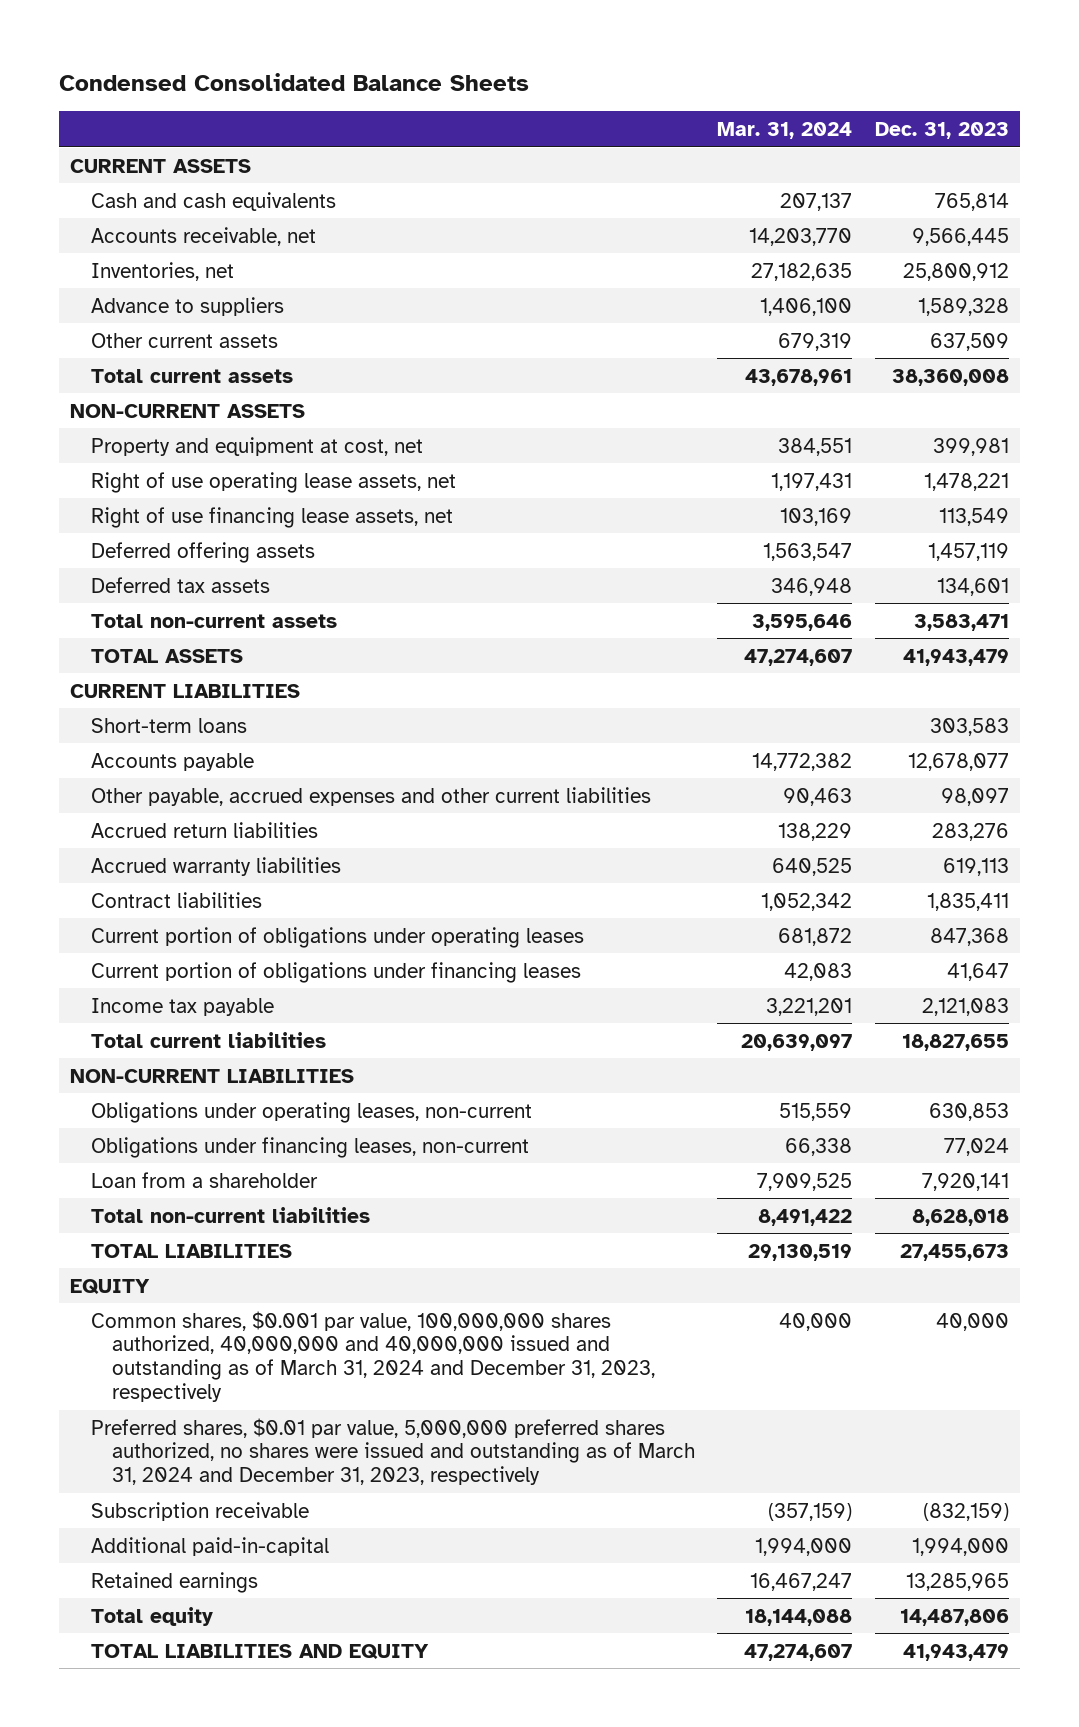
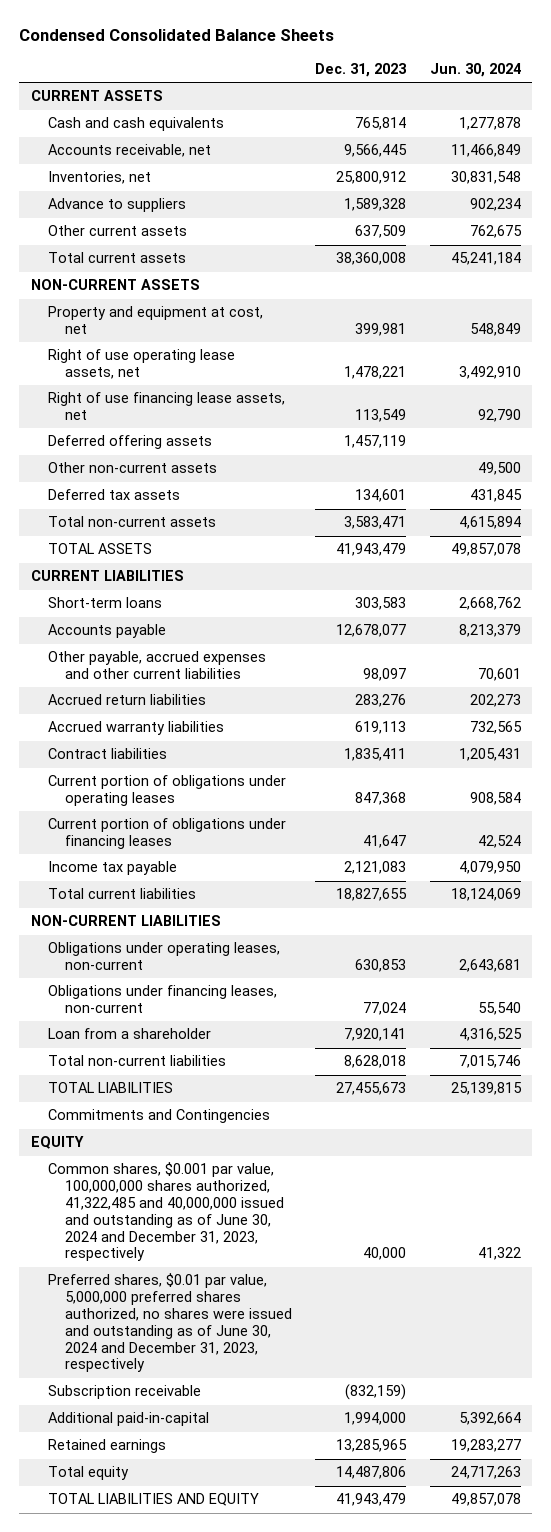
[717,122,853,140] Mar. 31, 2024 -> none
none -> [429,62,521,77] Jun. 30, 2024
none -> [47,462,217,474] Other non-current assets
none -> [47,1109,270,1124] Commitments and Contingencies
[91,1310,655,1403] Common shares, $0.001 par value, 100,000,000 shares authorized, 40,000,000 and 40,000,000 issued and outstanding as of March 31, 2024 and December 31, 2023, respectively -> [47,1162,285,1262] Common shares, $0.001 par value, 100,000,000 shares authorized, 41,322,485 and 40,000,000 issued and outstanding as of June 30, 2024 and December 31, 2023, respectively
[91,1417,695,1486] Preferred shares, $0.01 par value, 5,000,000 preferred shares authorized, no shares were issued and outstanding as of March 31, 2024 and December 31, 2023, respectively -> [47,1273,293,1373] Preferred shares, $0.01 par value, 5,000,000 preferred shares authorized, no shares were issued and outstanding as of June 30, 2024 and December 31, 2023, respectively

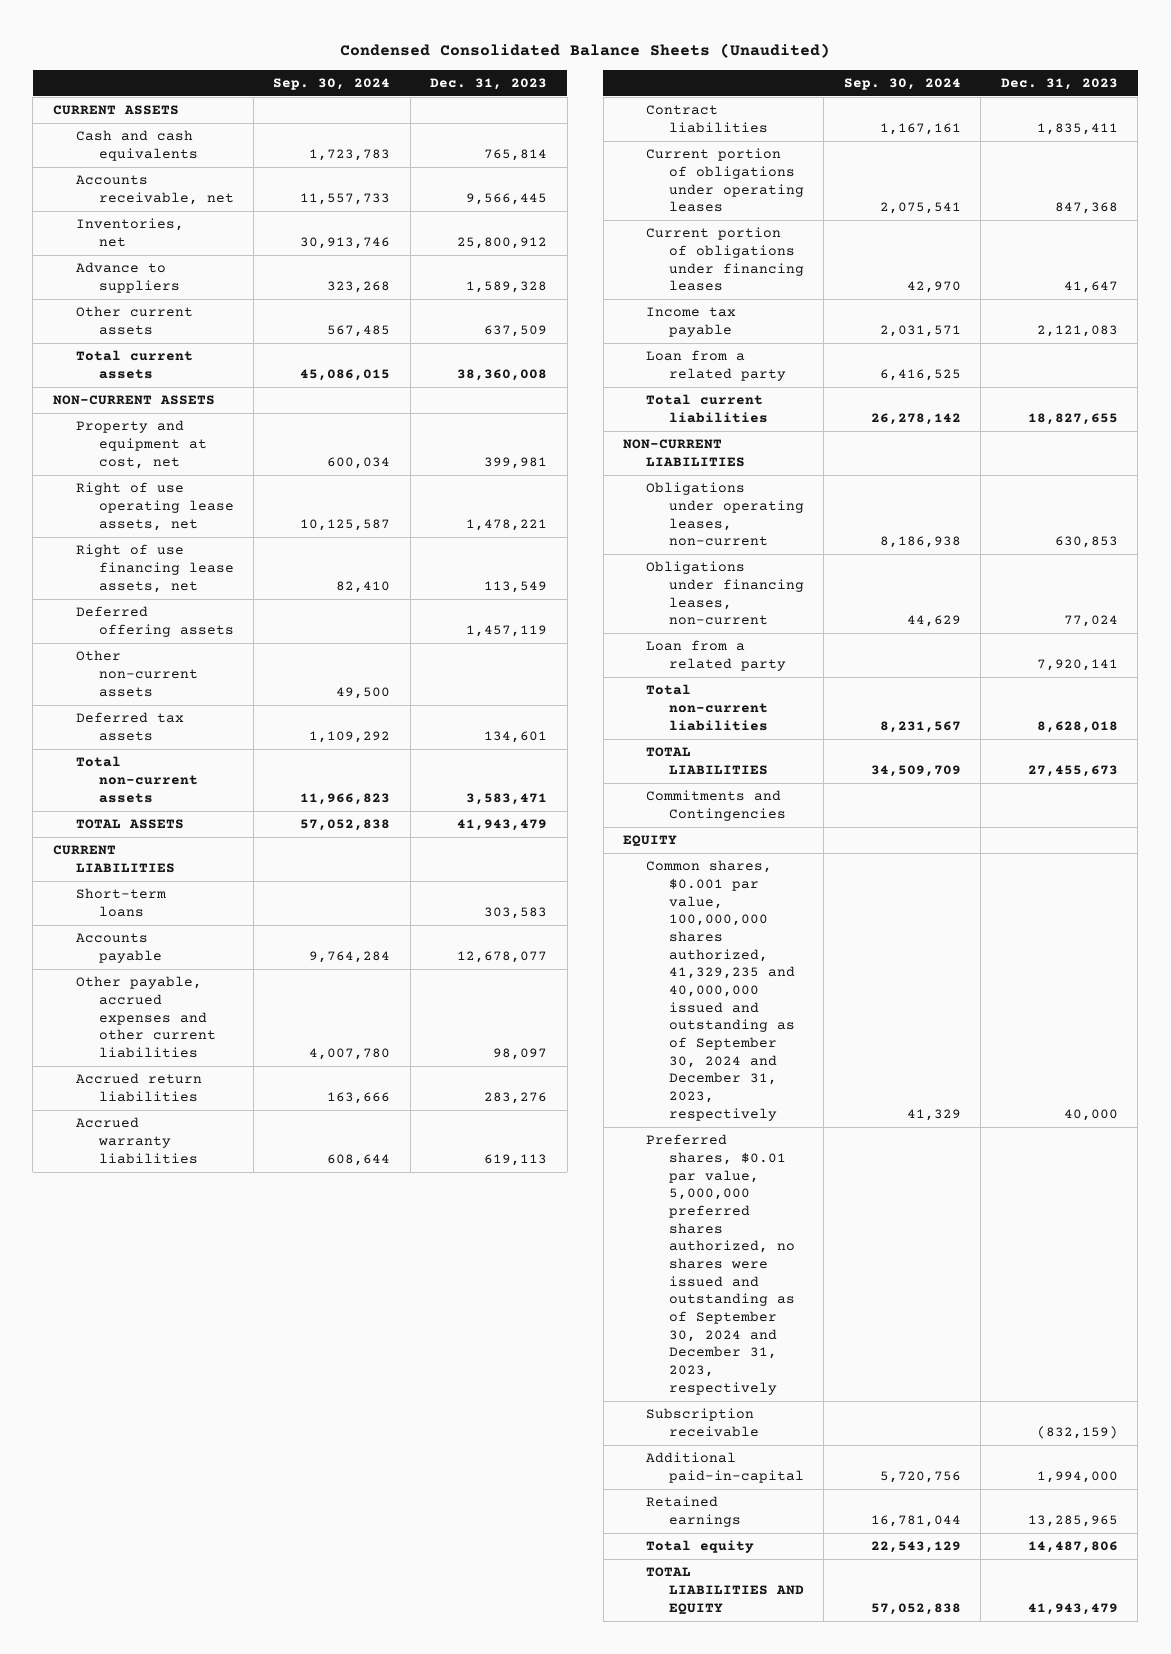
[19,29,335,42] Condensed Consolidated Balance Sheets -> [340,43,831,59] Condensed Consolidated Balance Sheets (Unaudited)
[429,62,521,77] Jun. 30, 2024 -> none
none -> [273,77,391,90] Sep. 30, 2024
none -> [646,350,786,381] Loan from a related party
[47,1028,211,1040] Loan from a shareholder -> [646,640,786,671] Loan from a related party
[47,1162,285,1262] Common shares, $0.001 par value, 100,000,000 shares authorized, 41,322,485 and 40,000,000 issued and outstanding as of June 30, 2024 and December 31, 2023, respectively -> [646,860,795,1121] Common shares, $0.001 par value, 100,000,000 shares authorized, 41,329,235 and 40,000,000 issued and outstanding as of September 30, 2024 and December 31, 2023, respectively
[47,1273,293,1373] Preferred shares, $0.01 par value, 5,000,000 preferred shares authorized, no shares were issued and outstanding as of June 30, 2024 and December 31, 2023, respectively -> [646,1134,795,1395] Preferred shares, $0.01 par value, 5,000,000 preferred shares authorized, no shares were issued and outstanding as of September 30, 2024 and December 31, 2023, respectively

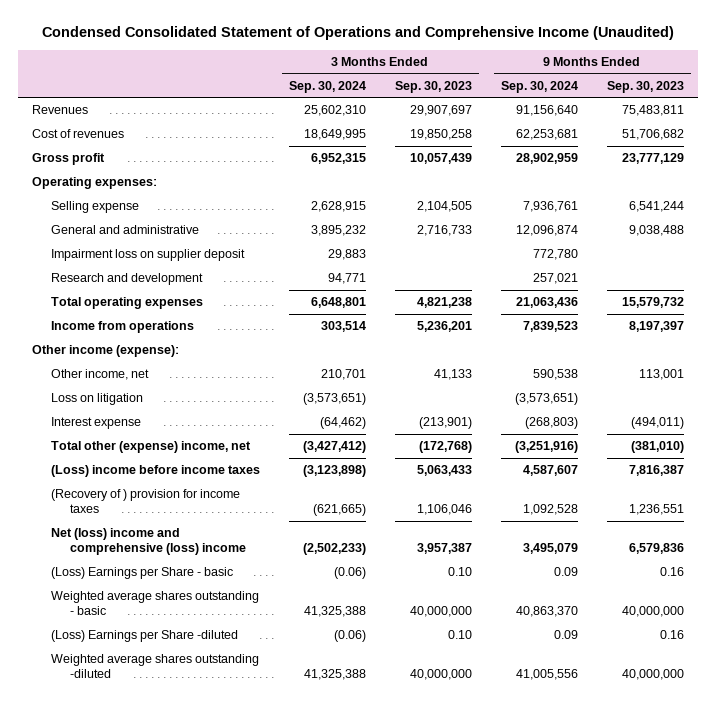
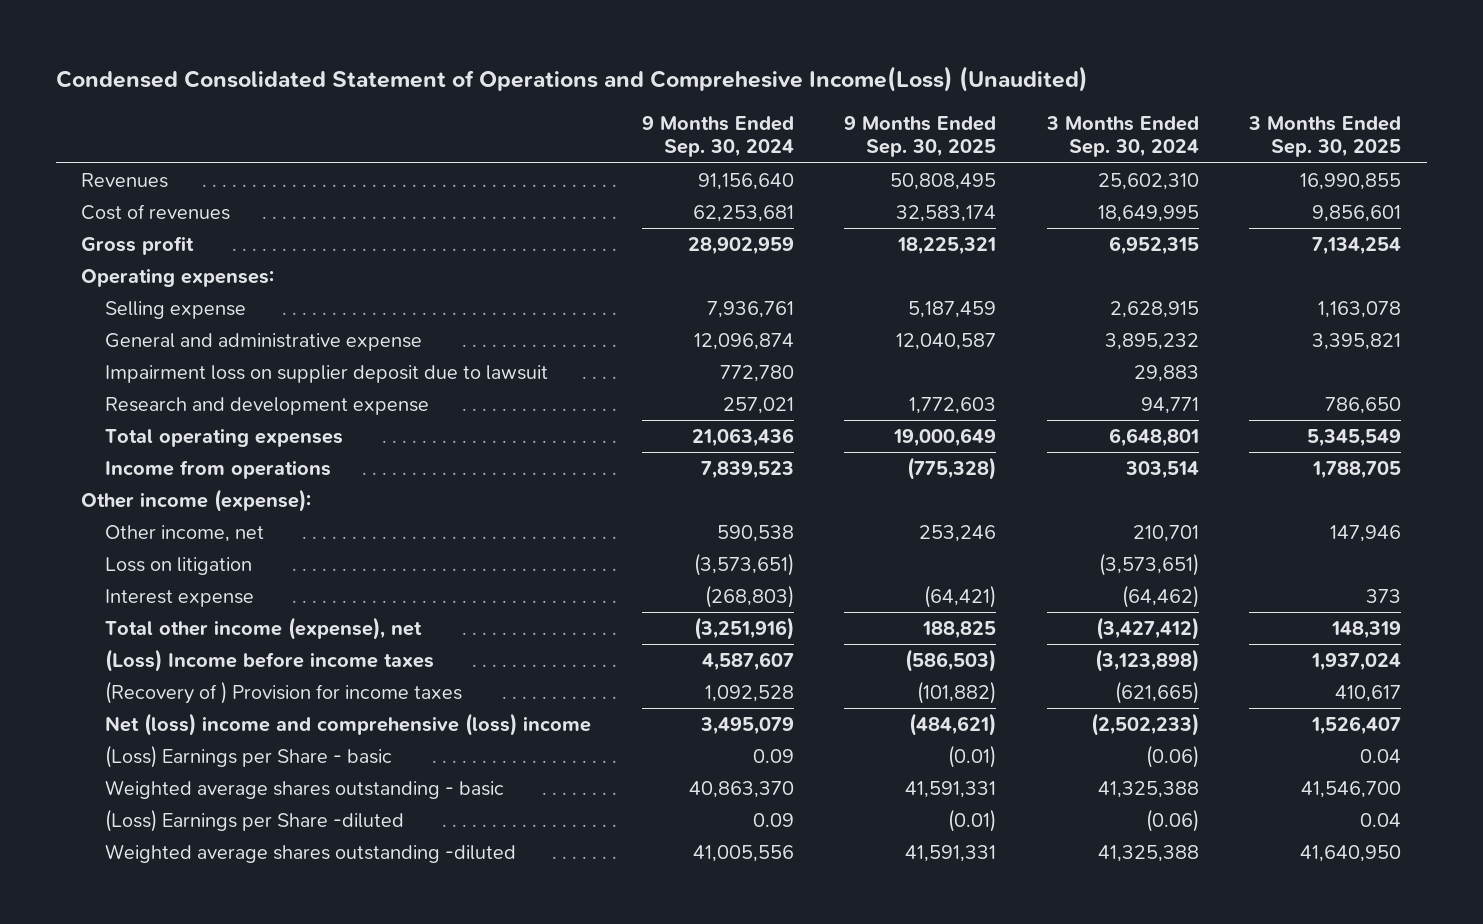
[42,26,675,41] Condensed Consolidated Statement of Operations and Comprehensive Income (Unaudited) -> [56,66,1089,93] Condensed Consolidated Statement of Operations and Comprehesive Income(Loss) (Unaudited)
[394,81,472,94] Sep. 30, 2023 -> none
[606,81,684,94] Sep. 30, 2023 -> none
none -> [844,115,997,158] 9 Months Ended Sep. 30, 2025
none -> [1248,115,1402,158] 3 Months Ended Sep. 30, 2025
[50,225,199,235] General and administrative -> [105,332,423,351] General and administrative expense
[50,249,245,262] Impairment loss on supplier deposit -> [105,364,549,383] Impairment loss on supplier deposit due to lawsuit
[50,273,203,286] Research and development -> [105,396,430,415] Research and development expense
[50,441,251,454] Total other (expense) income, net -> [105,616,423,640] Total other income (expense), net
[50,465,260,478] (Loss) income before income taxes -> [105,648,435,672] (Loss) Income before income taxes
[50,489,240,514] (Recovery of ) provision for income taxes -> [105,680,463,704] (Recovery of ) Provision for income taxes

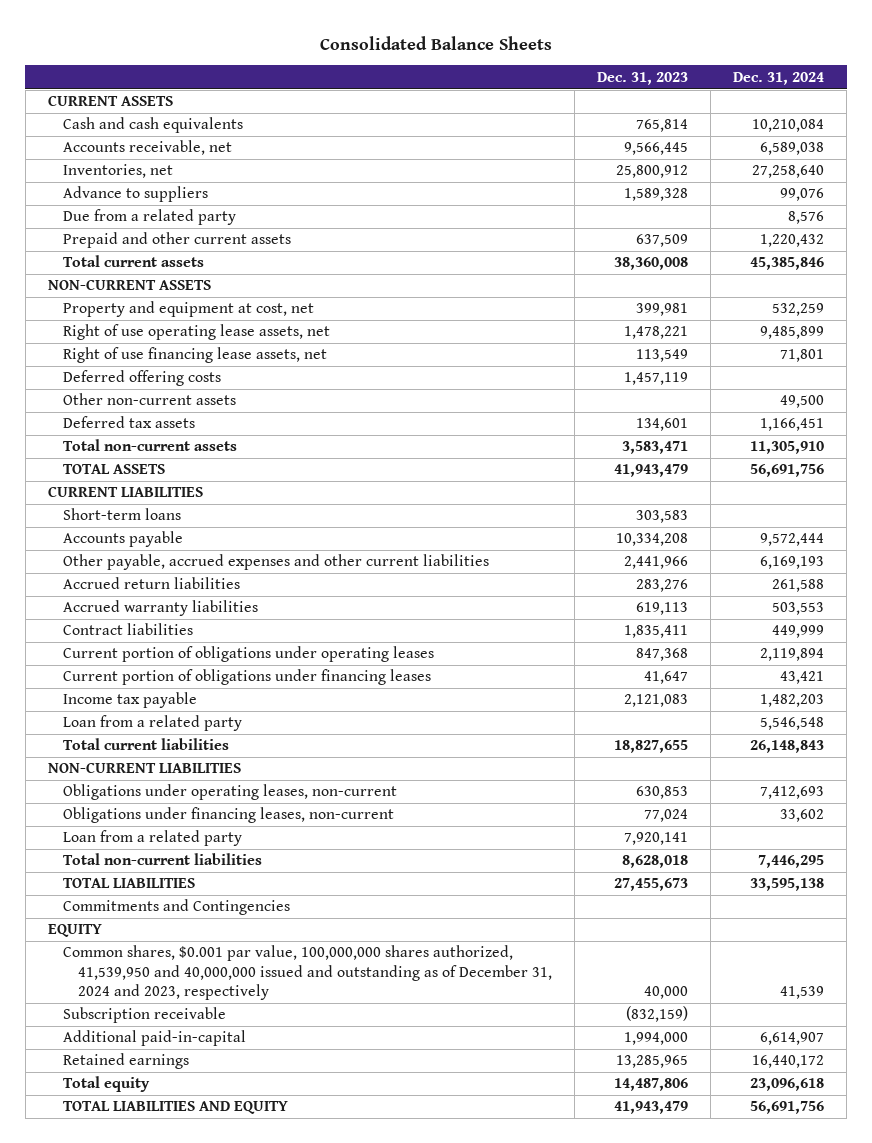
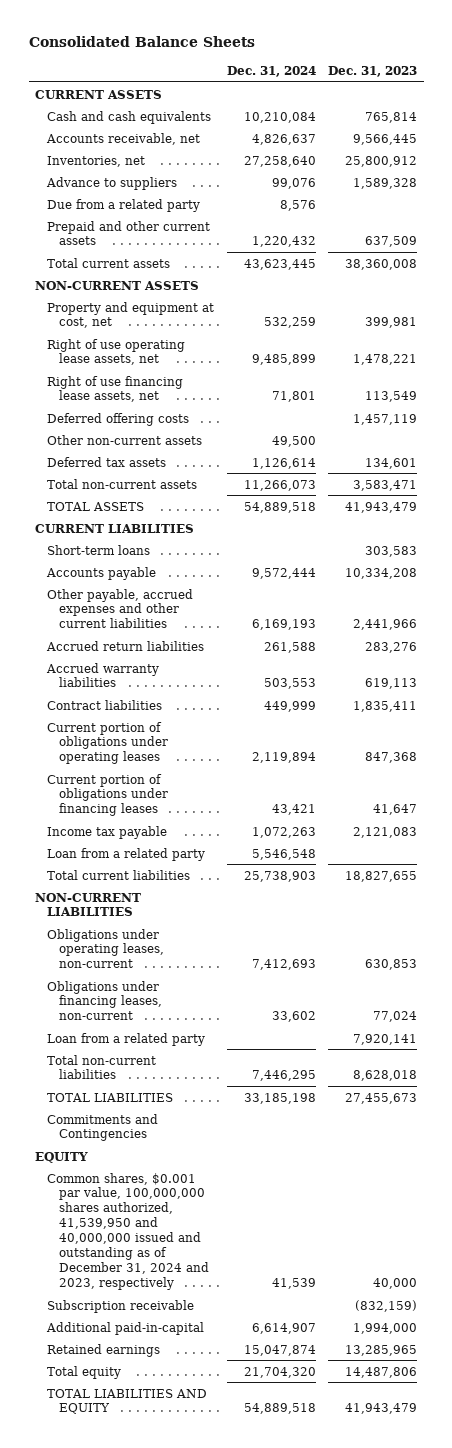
[760,142,825,156] 6,589,038 -> [251,133,316,145] 4,826,637
[750,257,825,271] 45,385,846 -> [243,258,316,270] 43,623,445
[760,418,825,432] 1,166,451 -> [251,457,316,469] 1,126,614
[750,441,825,455] 11,305,910 -> [243,479,316,491] 11,266,073
[750,464,825,478] 56,691,756 -> [243,501,316,513] 54,889,518
[760,694,825,708] 1,482,203 -> [251,826,316,838] 1,072,263
[750,740,825,754] 26,148,843 -> [243,870,316,882] 25,738,903
[750,878,825,892] 33,595,138 -> [243,1092,316,1104] 33,185,198
[752,1055,825,1069] 16,440,172 -> [243,1344,316,1356] 15,047,874
[750,1078,825,1092] 23,096,618 -> [243,1366,316,1378] 21,704,320
[750,1101,825,1115] 56,691,756 -> [243,1403,316,1415] 54,889,518

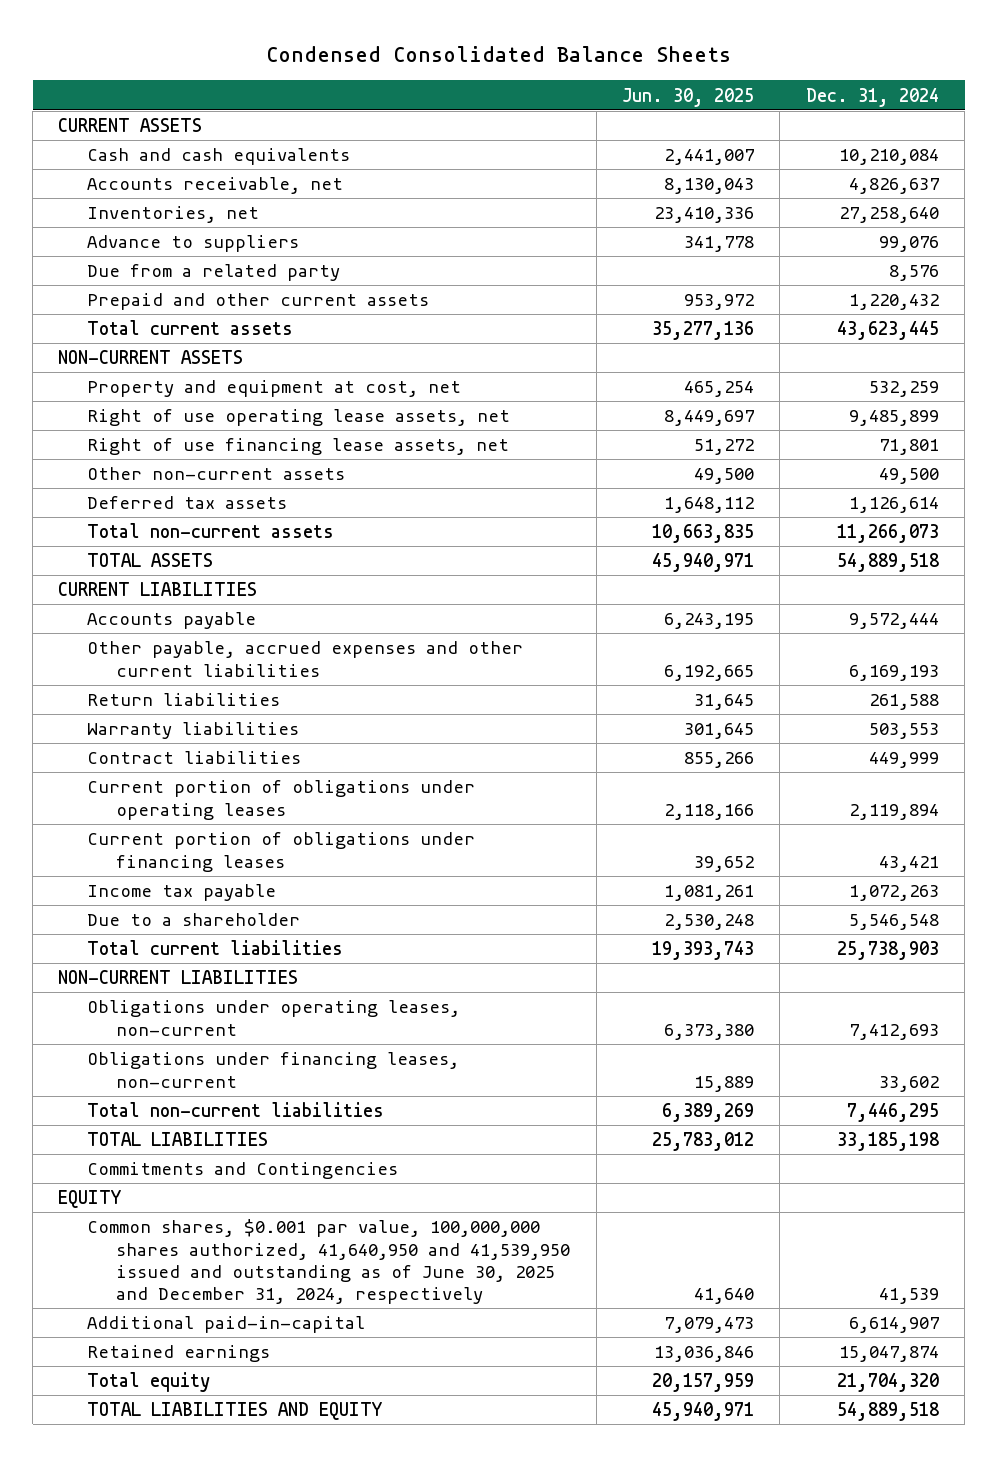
[28,36,255,48] Consolidated Balance Sheets -> [265,45,731,62] Condensed Consolidated Balance Sheets
[328,65,418,77] Dec. 31, 2023 -> none
none -> [621,87,754,107] Jun. 30, 2025
[46,412,189,426] Deferred offering costs -> none
[46,544,150,555] Short-term loans -> none
[45,640,204,651] Accrued return liabilities -> [87,693,281,707] Return liabilities
[45,662,159,688] Accrued warranty liabilities -> [87,722,300,740] Warranty liabilities
[46,847,205,861] Loan from a related party -> [87,913,301,927] Due to a shareholder
[46,1032,205,1046] Loan from a related party -> none
[46,1299,194,1313] Subscription receivable -> none
[46,1172,209,1290] Common shares, $0.001 par value, 100,000,000 shares authorized, 41,539,950 and 40,000,000 issued and outstanding as of December 31, 2024 and 2023, respectively -> [87,1219,571,1305] Common shares, $0.001 par value, 100,000,000 shares authorized, 41,640,950 and 41,539,950 issued and outstanding as of June 30, 2025 and December 31, 2024, respectively

